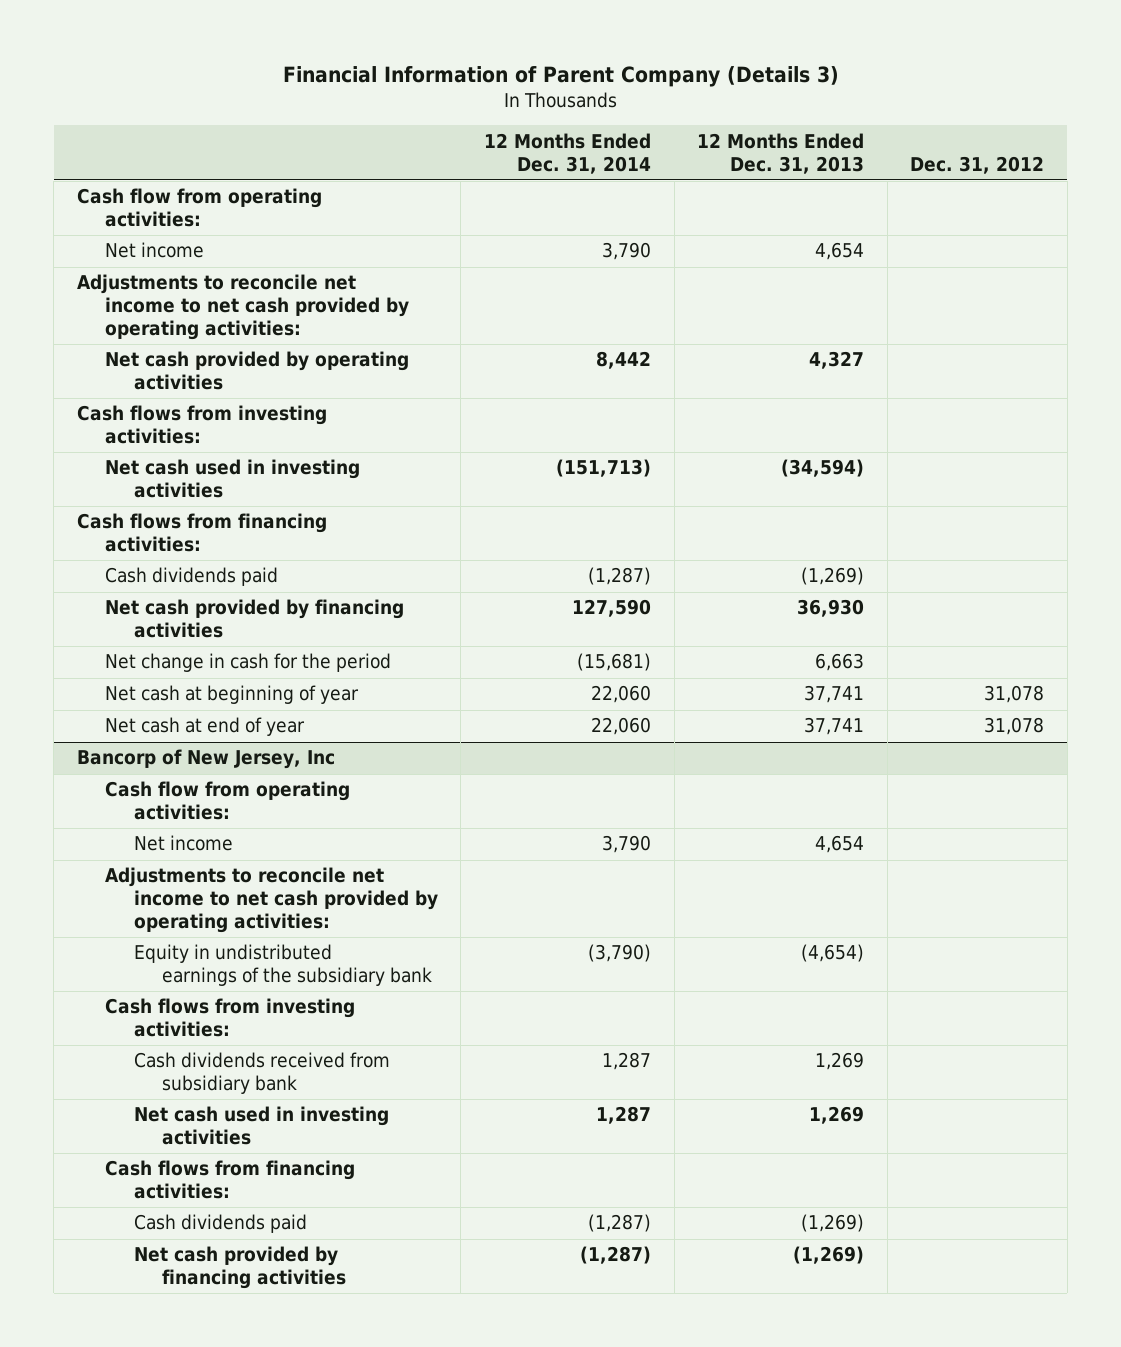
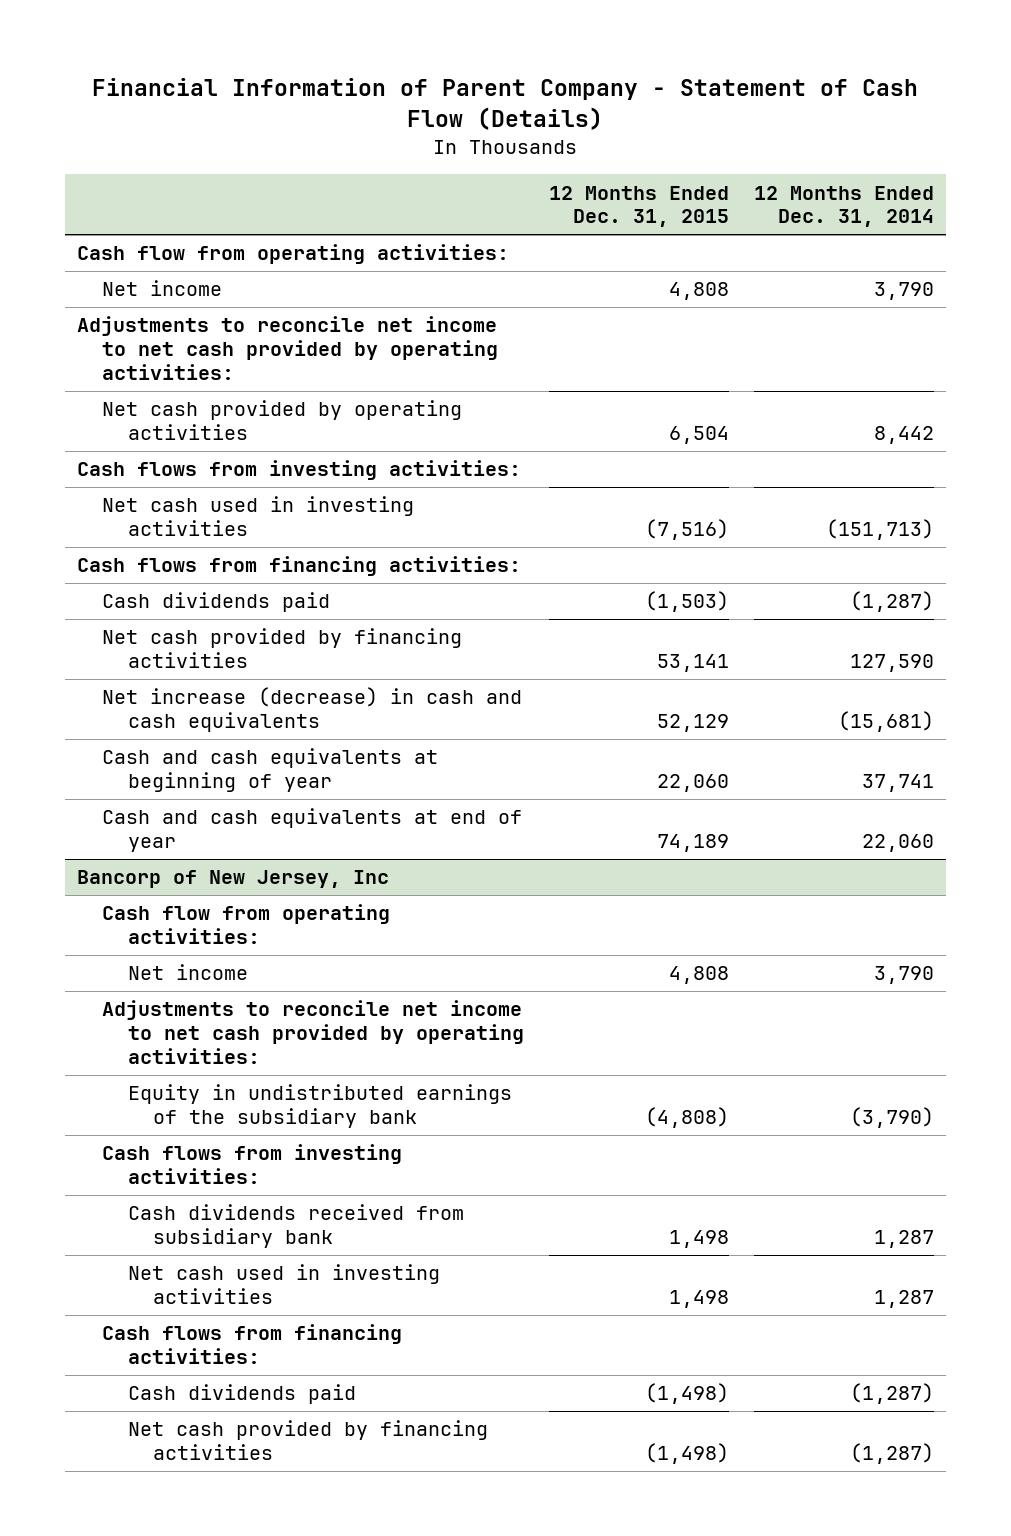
[282,66,839,88] Financial Information of Parent Company (Details 3) -> [92,77,919,130] Financial Information of Parent Company - Statement of Cash Flow (Details)
[697,132,865,174] 12 Months Ended Dec. 31, 2013 -> none
[910,155,1045,174] Dec. 31, 2012 -> none
none -> [548,185,729,228] 12 Months Ended Dec. 31, 2015
[105,653,392,673] Net change in cash for the period -> [102,687,523,733] Net increase (decrease) in cash and cash equivalents
[105,685,360,705] Net cash at beginning of year -> [102,748,439,793] Cash and cash equivalents at beginning of year
[590,685,651,704] 22,060 -> [861,774,934,793] 37,741
[105,717,306,737] Net cash at end of year -> [102,808,523,853] Cash and cash equivalents at end of year

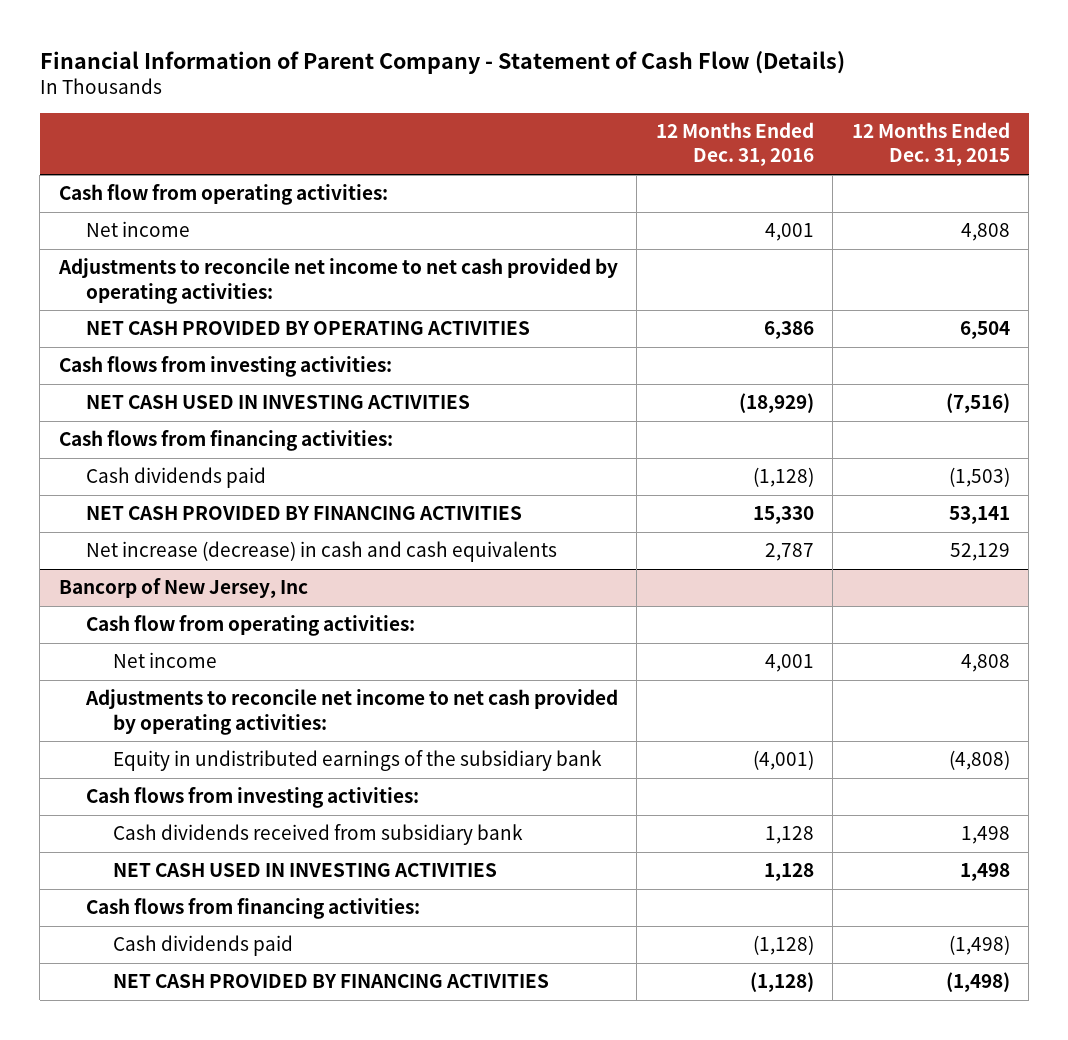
[753,185,934,228] 12 Months Ended Dec. 31, 2014 -> none
none -> [655,122,814,167] 12 Months Ended Dec. 31, 2016
[102,400,463,441] Net cash provided by operating activities -> [85,321,530,336] NET CASH PROVIDED BY OPERATING ACTIVITIES
[102,496,415,537] Net cash used in investing activities -> [85,395,470,410] NET CASH USED IN INVESTING ACTIVITIES
[102,628,463,669] Net cash provided by financing activities -> [85,506,522,521] NET CASH PROVIDED BY FINANCING ACTIVITIES
[102,748,439,793] Cash and cash equivalents at beginning of year -> none
[102,808,523,853] Cash and cash equivalents at end of year -> none
[127,1264,440,1305] Net cash used in investing activities -> [112,863,497,878] NET CASH USED IN INVESTING ACTIVITIES
[127,1420,488,1461] Net cash provided by financing activities -> [112,974,549,989] NET CASH PROVIDED BY FINANCING ACTIVITIES

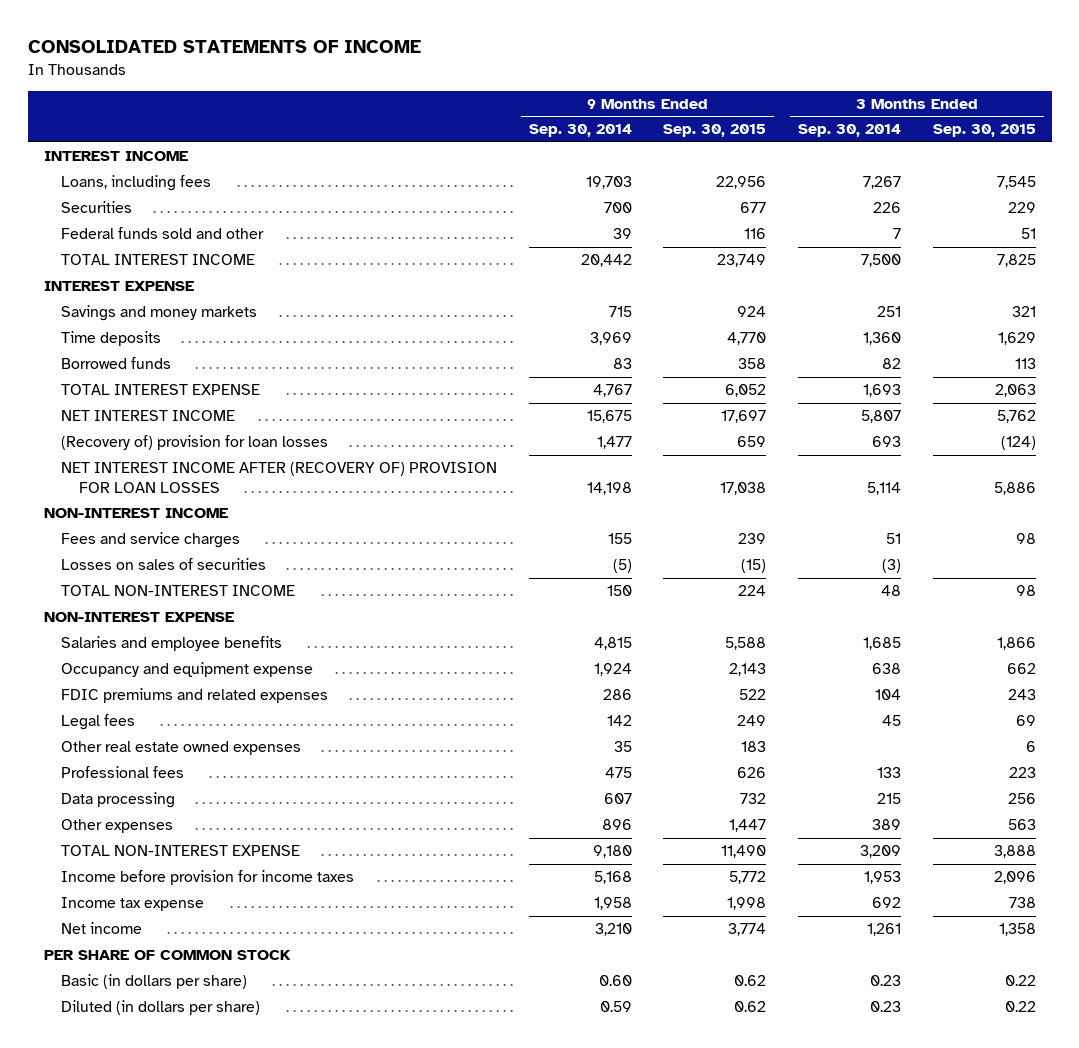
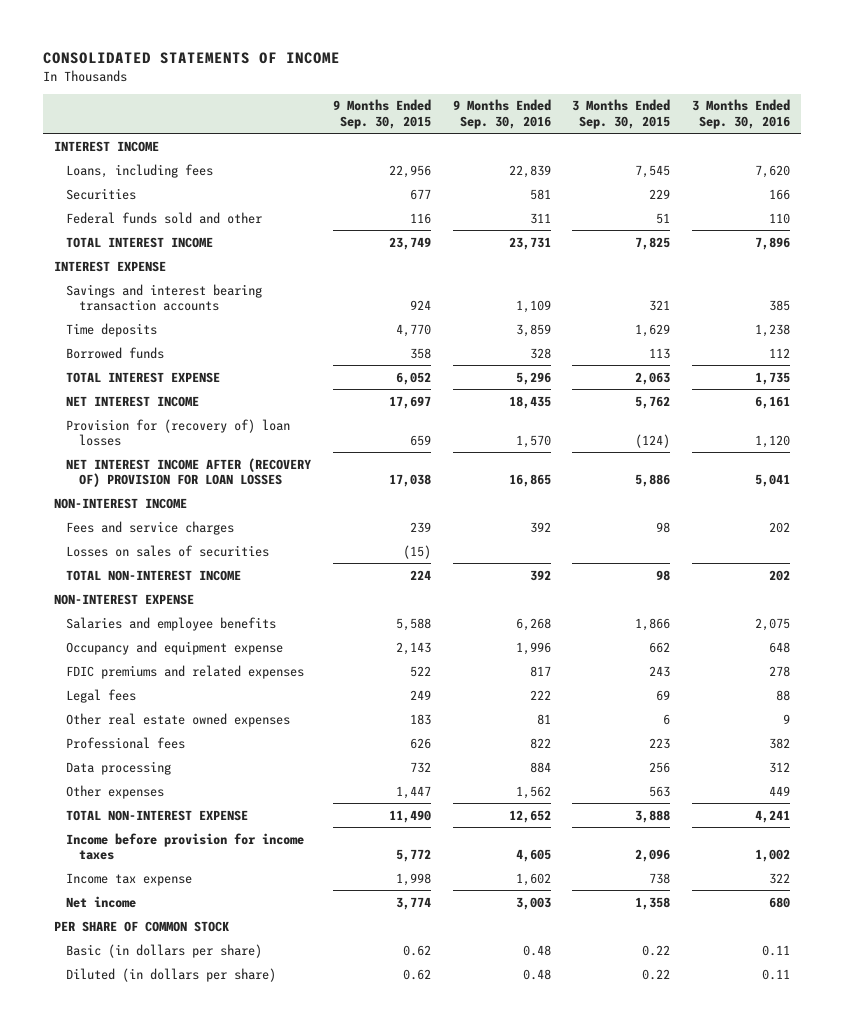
[528,124,632,138] Sep. 30, 2014 -> none
[798,124,902,138] Sep. 30, 2014 -> none
none -> [452,99,551,129] 9 Months Ended Sep. 30, 2016
none -> [691,99,790,129] 3 Months Ended Sep. 30, 2016
[61,305,258,322] Savings and money markets -> [66,283,263,311] Savings and interest bearing transaction accounts
[61,435,329,451] (Recovery of) provision for loan losses -> [66,418,291,446] Provision for (recovery of) loan losses

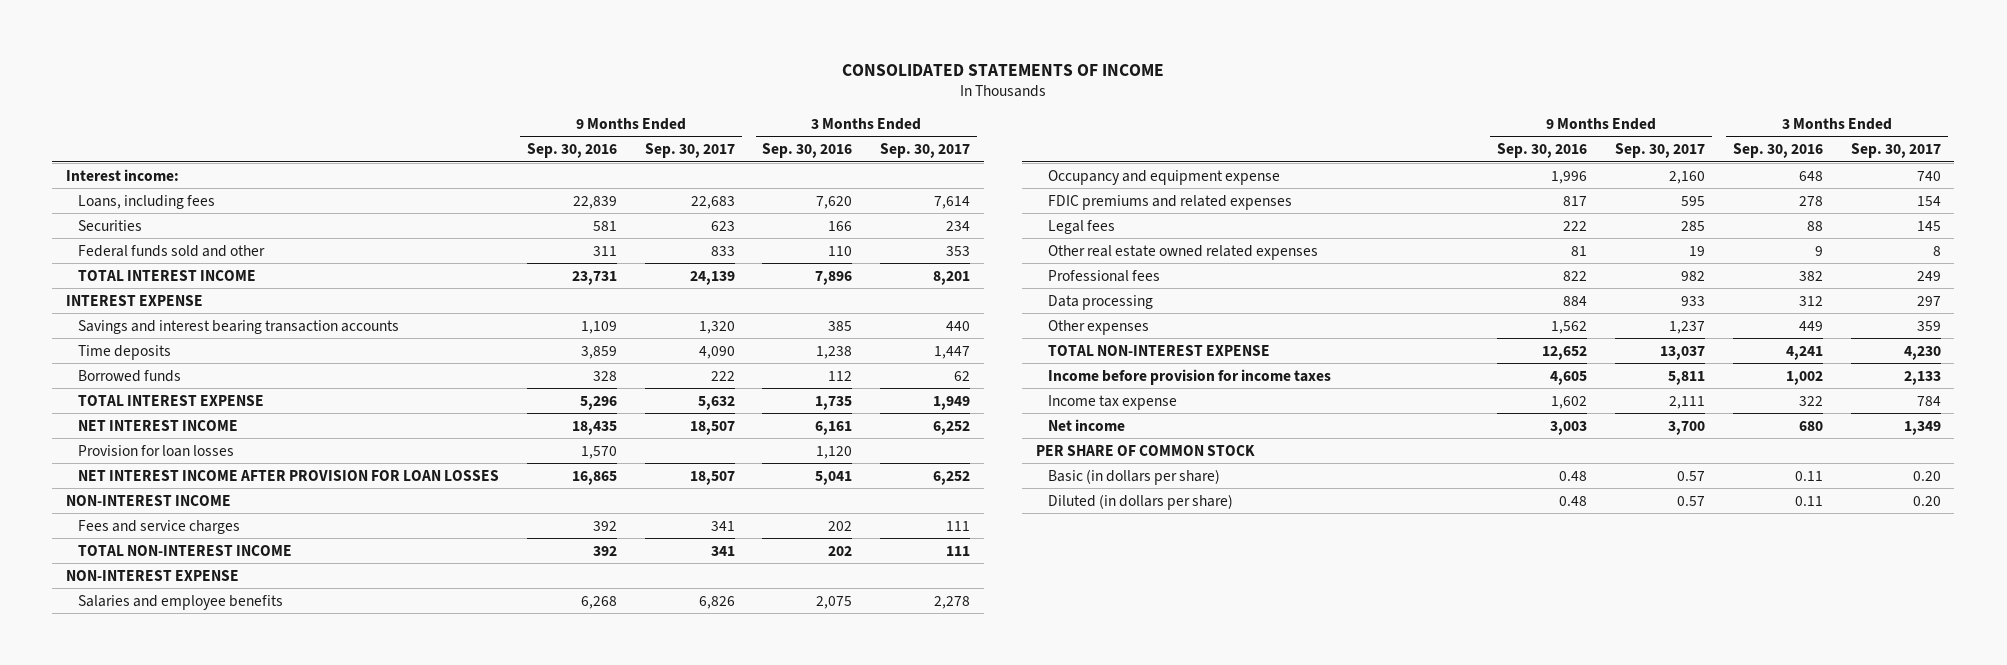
[332,99,431,129] 9 Months Ended Sep. 30, 2015 -> none
[572,99,671,129] 3 Months Ended Sep. 30, 2015 -> none
none -> [644,143,735,159] Sep. 30, 2017
none -> [880,143,971,159] Sep. 30, 2017
[53,140,159,152] INTEREST INCOME -> [65,168,179,181] Interest income:
[66,418,291,446] Provision for (recovery of) loan losses -> [77,444,234,457] Provision for loan losses
[66,457,312,487] NET INTEREST INCOME AFTER (RECOVERY OF) PROVISION FOR LOAN LOSSES -> [77,469,499,481] NET INTEREST INCOME AFTER PROVISION FOR LOAN LOSSES
[66,544,270,557] Losses on sales of securities -> none
[66,712,291,727] Other real estate owned expenses -> [1048,244,1319,260] Other real estate owned related expenses

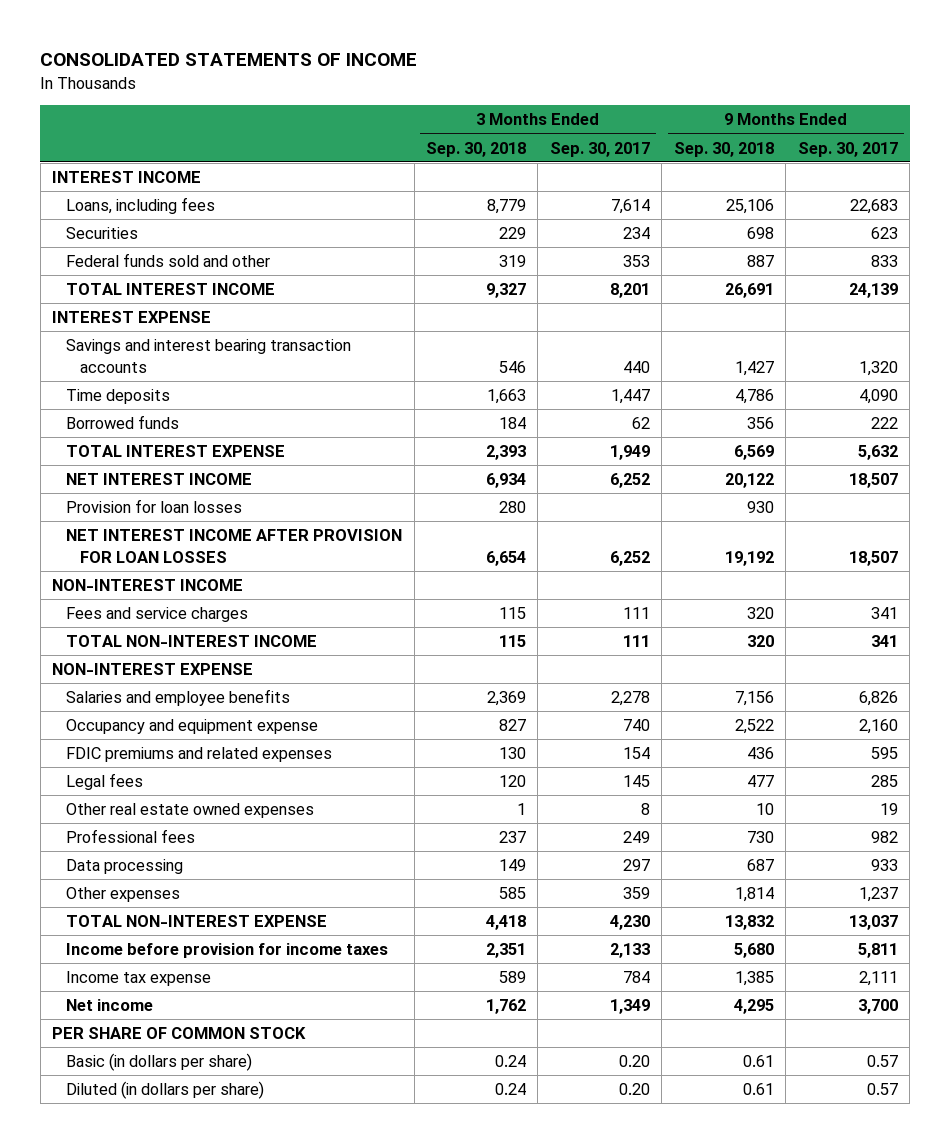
[526,143,617,159] Sep. 30, 2016 -> none
[762,143,853,159] Sep. 30, 2016 -> none
none -> [426,141,527,157] Sep. 30, 2018
none -> [673,141,774,157] Sep. 30, 2018
[65,168,179,181] Interest income: -> [52,171,202,184] INTEREST INCOME
[1048,244,1319,260] Other real estate owned related expenses -> [66,803,315,819] Other real estate owned expenses

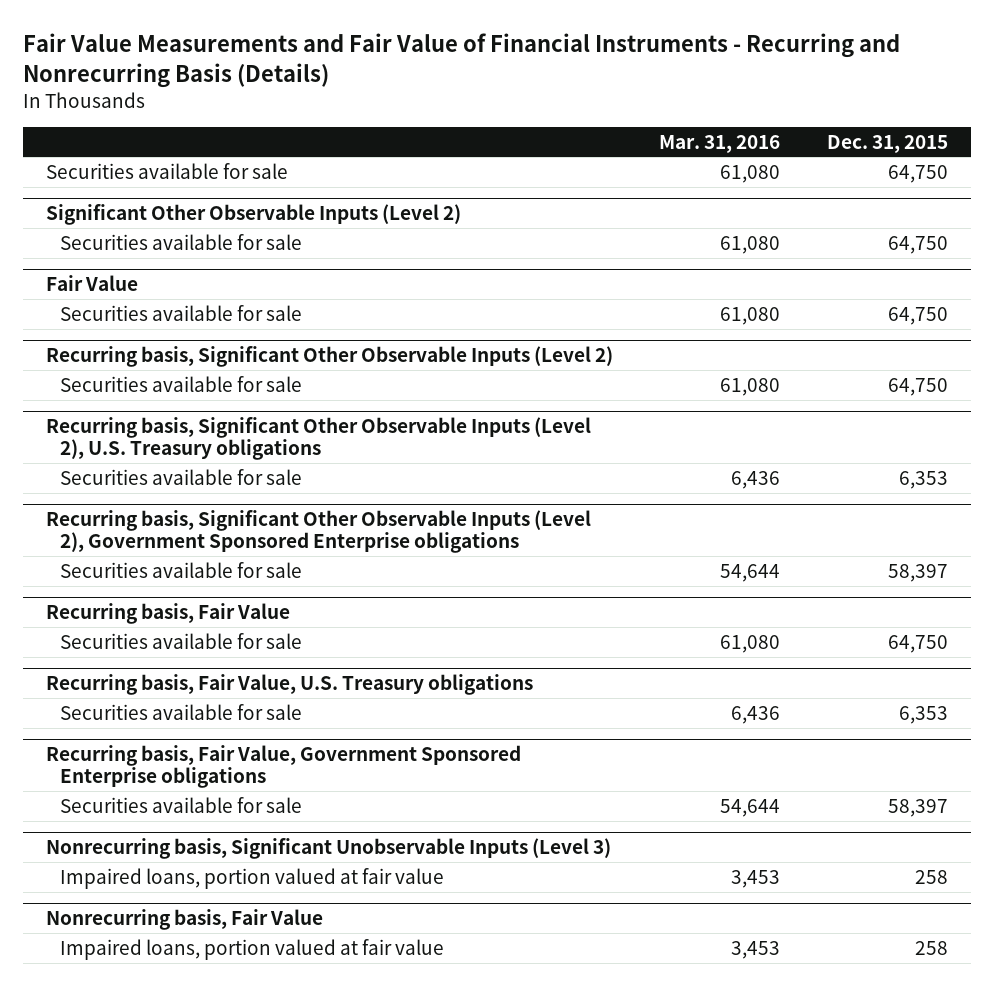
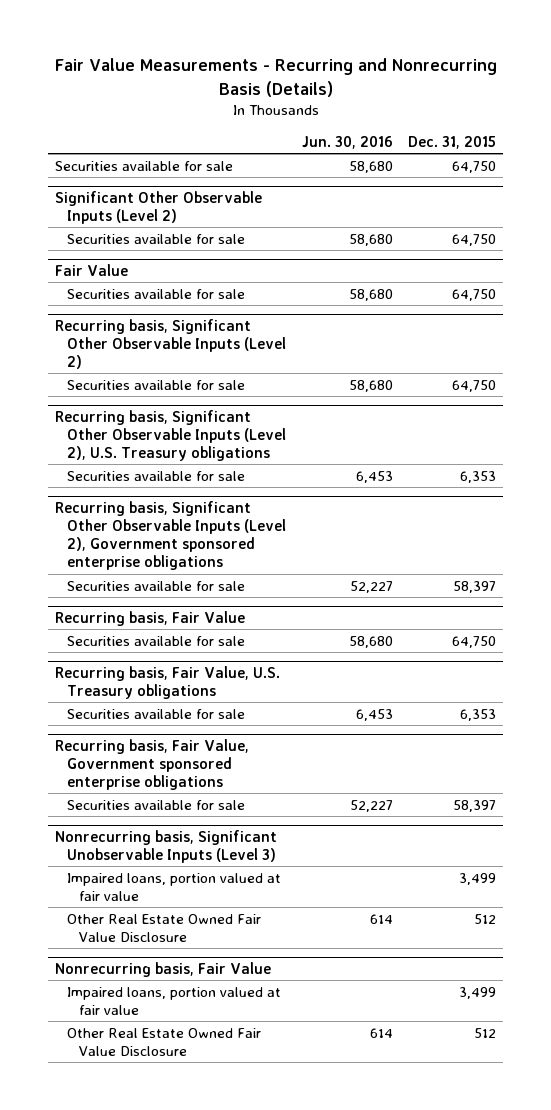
[22,33,900,89] Fair Value Measurements and Fair Value of Financial Instruments - Recurring and Nonrecurring Basis (Details) -> [54,58,497,97] Fair Value Measurements - Recurring and Nonrecurring Basis (Details)
[659,134,781,153] Mar. 31, 2016 -> none
none -> [301,135,393,149] Jun. 30, 2016
[45,509,591,553] Recurring basis, Significant Other Observable Inputs (Level 2), Government Sponsored Enterprise obligations -> [55,500,287,570] Recurring basis, Significant Other Observable Inputs (Level 2), Government sponsored enterprise obligations
[45,744,521,788] Recurring basis, Fair Value, Government Sponsored Enterprise obligations -> [55,738,250,790] Recurring basis, Fair Value, Government sponsored enterprise obligations
[914,869,948,884] 258 -> [458,872,496,885] 3,499
none -> [67,913,262,942] Other Real Estate Owned Fair Value Disclosure
[914,940,948,955] 258 -> [458,986,496,999] 3,499
none -> [67,1027,262,1056] Other Real Estate Owned Fair Value Disclosure

